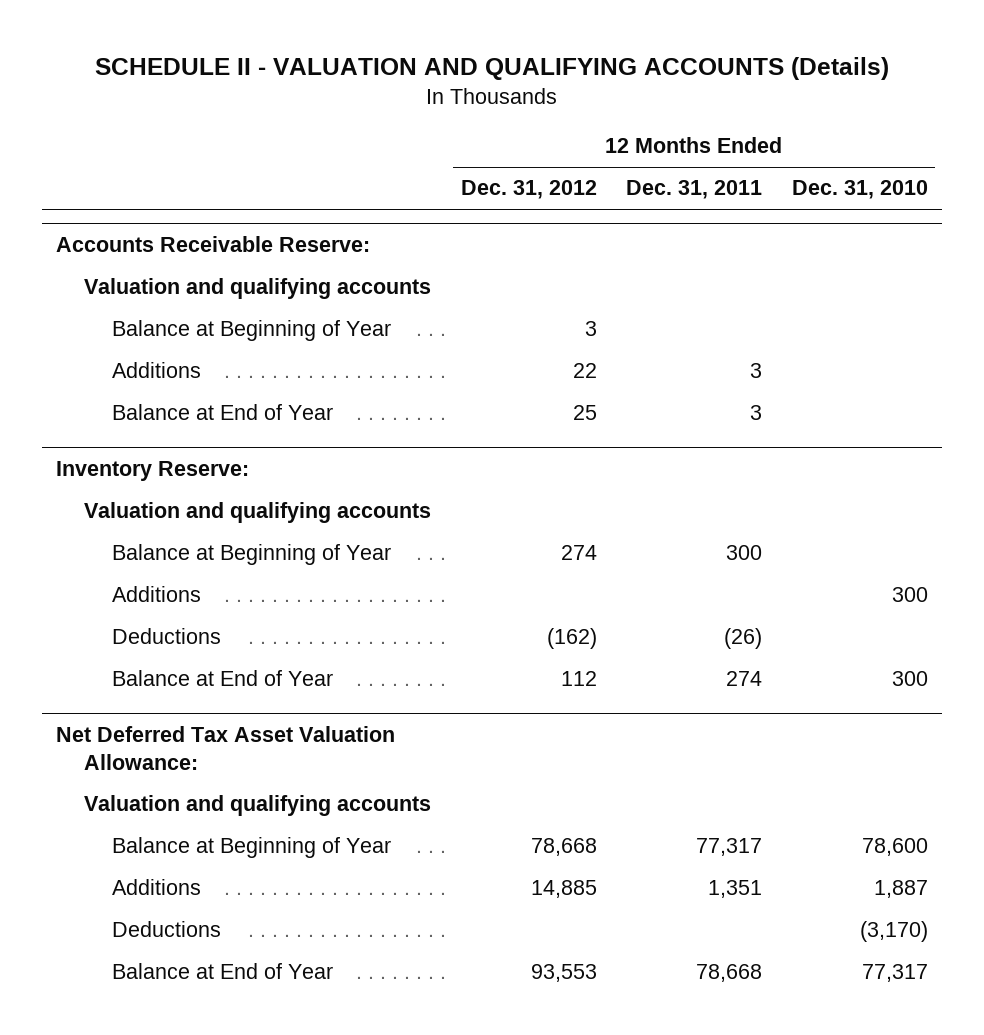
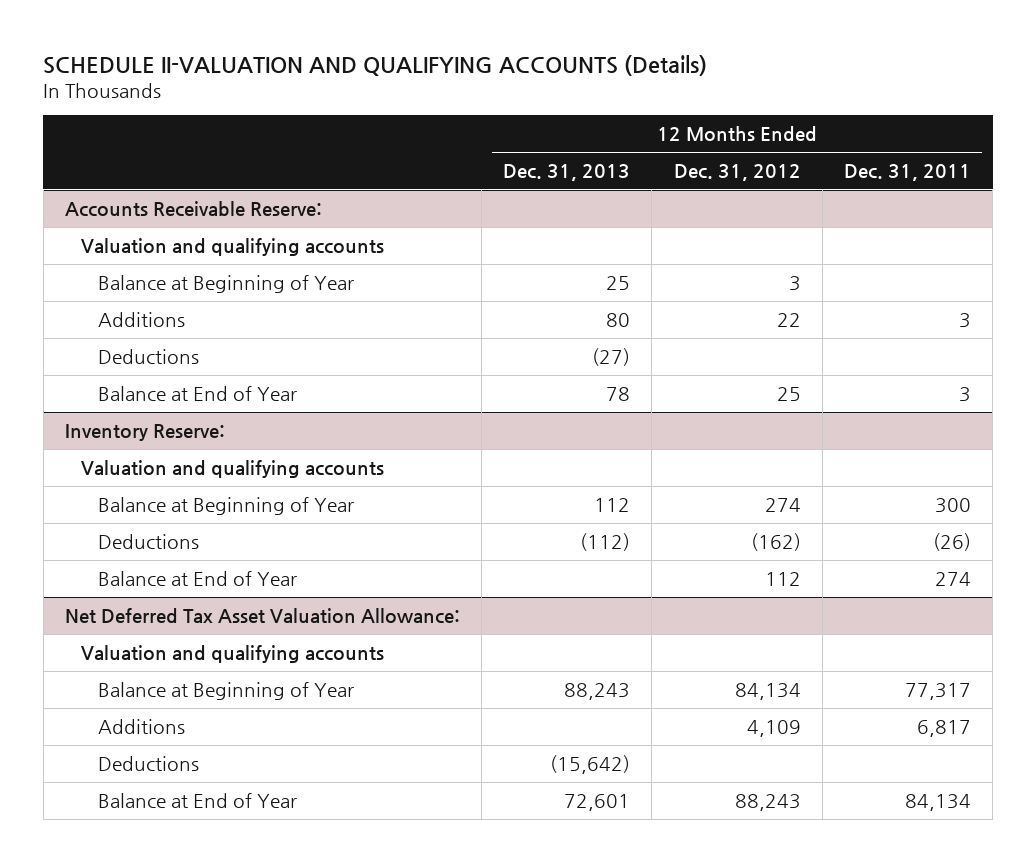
[95,56,890,80] SCHEDULE II - VALUATION AND QUALIFYING ACCOUNTS (Details) -> [43,54,708,76] SCHEDULE II-VALUATION AND QUALIFYING ACCOUNTS (Details)
[791,180,928,200] Dec. 31, 2010 -> none
none -> [503,164,631,182] Dec. 31, 2013
none -> [97,348,199,364] Deductions
[111,586,201,603] Additions -> none
[530,838,597,857] 78,668 -> [734,682,801,700] 84,134
[530,880,597,899] 14,885 -> [746,719,801,737] 4,109
[708,880,763,899] 1,351 -> [917,719,972,737] 6,817
[530,964,597,983] 93,553 -> [734,793,801,811] 88,243
[696,964,763,983] 78,668 -> [905,793,972,811] 84,134

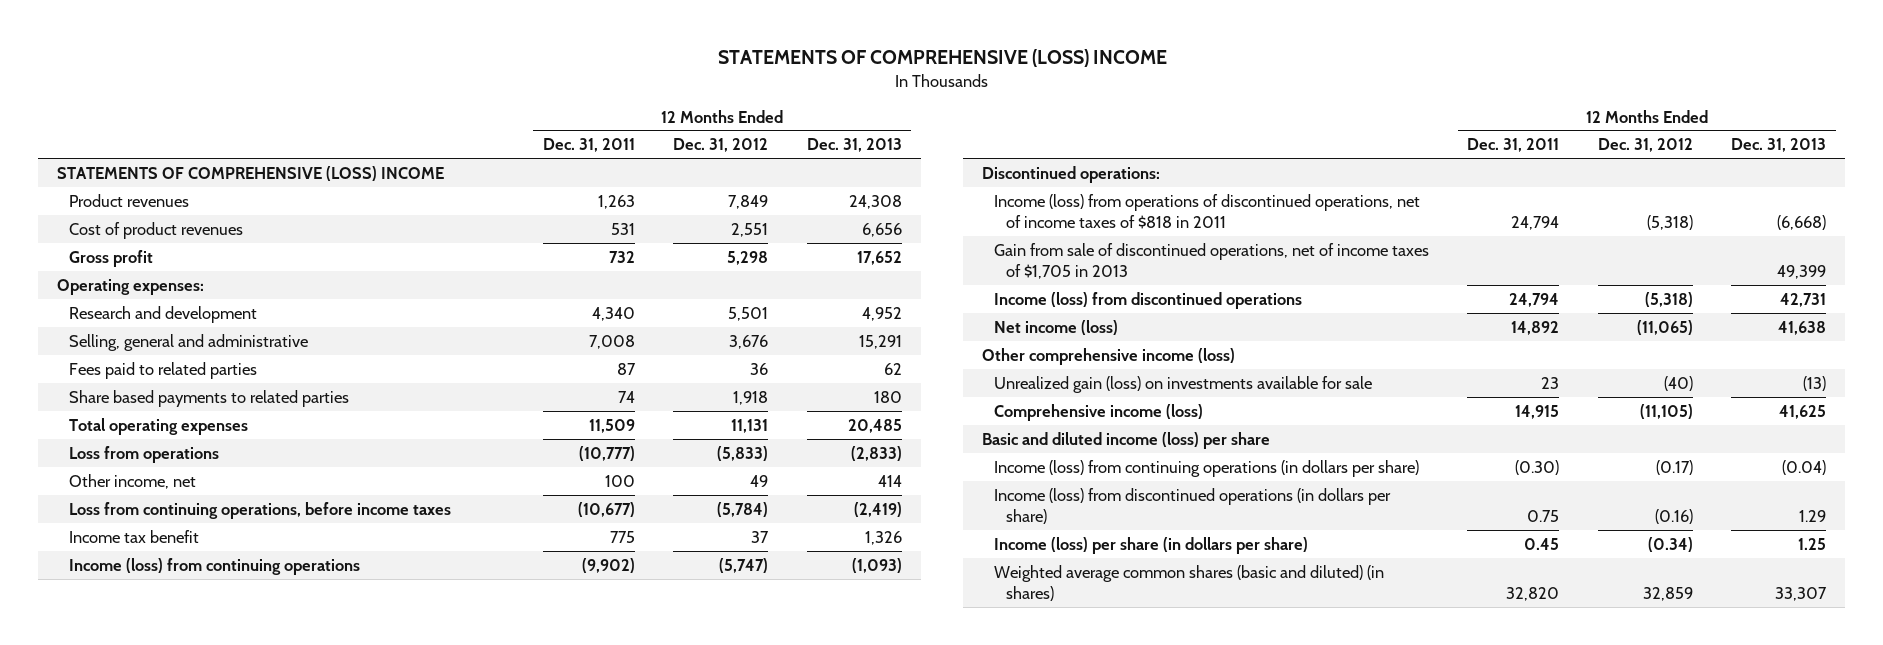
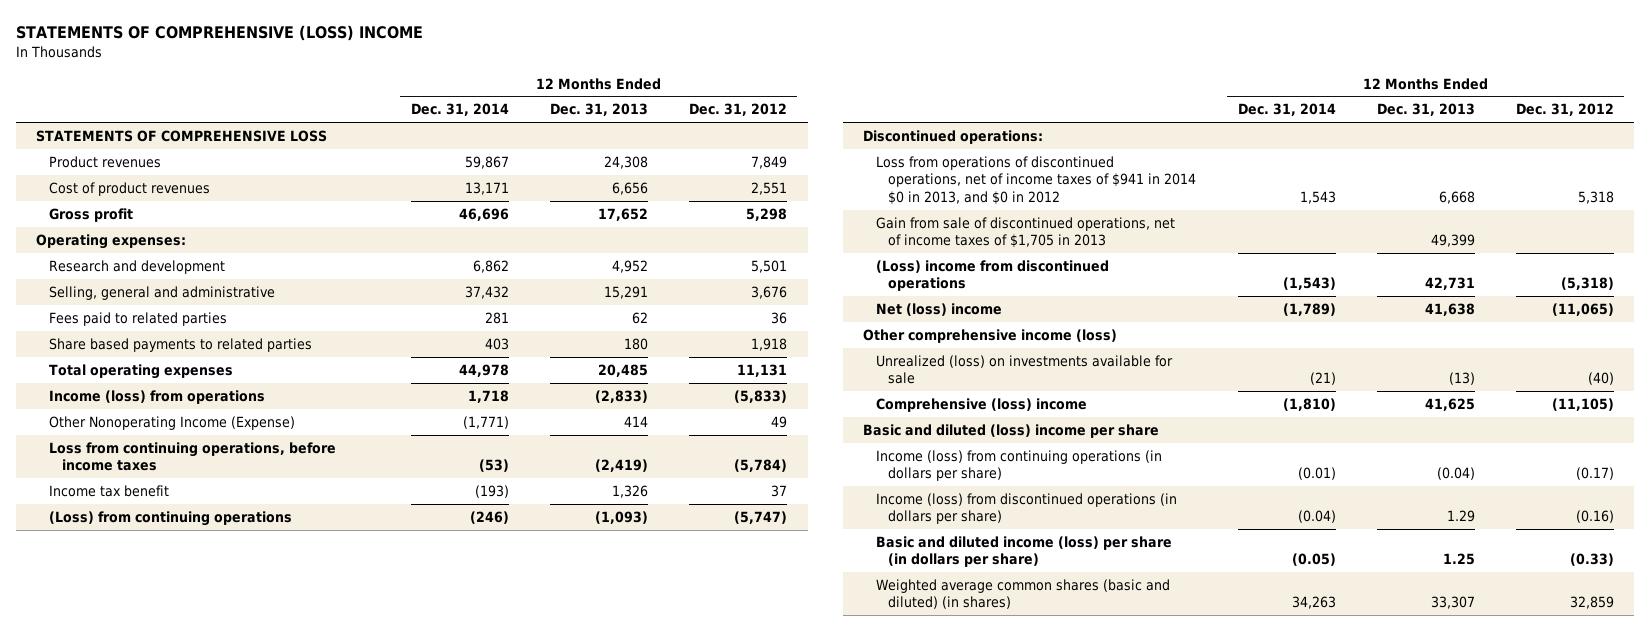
[542,138,635,153] Dec. 31, 2011 -> none
none -> [410,103,509,117] Dec. 31, 2014
[57,165,445,181] STATEMENTS OF COMPREHENSIVE (LOSS) INCOME -> [36,129,328,142] STATEMENTS OF COMPREHENSIVE LOSS
[69,445,220,463] Loss from operations -> [49,389,266,404] Income (loss) from operations
[69,473,197,489] Other income, net -> [49,415,296,430] Other Nonoperating Income (Expense)
[69,557,361,575] Income (loss) from continuing operations -> [49,510,293,526] (Loss) from continuing operations
[993,193,1420,230] Income (loss) from operations of discontinued operations, net of income taxes of $818 in 2011 -> [875,155,1197,205] Loss from operations of discontinued operations, net of income taxes of $941 in 2014 $0 in 2013, and $0 in 2012
[1646,215,1693,231] (5,318) -> [1577,190,1614,204] 5,318
[1777,215,1827,231] (6,668) -> [1438,190,1475,204] 6,668
[993,291,1302,309] Income (loss) from discontinued operations -> [875,259,1109,292] (Loss) income from discontinued operations
[993,319,1118,335] Net income (loss) -> [875,302,1002,316] Net (loss) income
[993,375,1372,393] Unrealized gain (loss) on investments available for sale -> [875,354,1173,385] Unrealized (loss) on investments available for sale
[993,403,1203,421] Comprehensive income (loss) -> [875,397,1087,412] Comprehensive (loss) income
[981,431,1270,449] Basic and diluted income (loss) per share -> [863,423,1160,438] Basic and diluted (loss) income per share
[993,536,1308,554] Income (loss) per share (in dollars per share) -> [875,535,1172,568] Basic and diluted income (loss) per share (in dollars per share)
[1647,536,1693,552] (0.34) -> [1569,553,1614,567] (0.33)

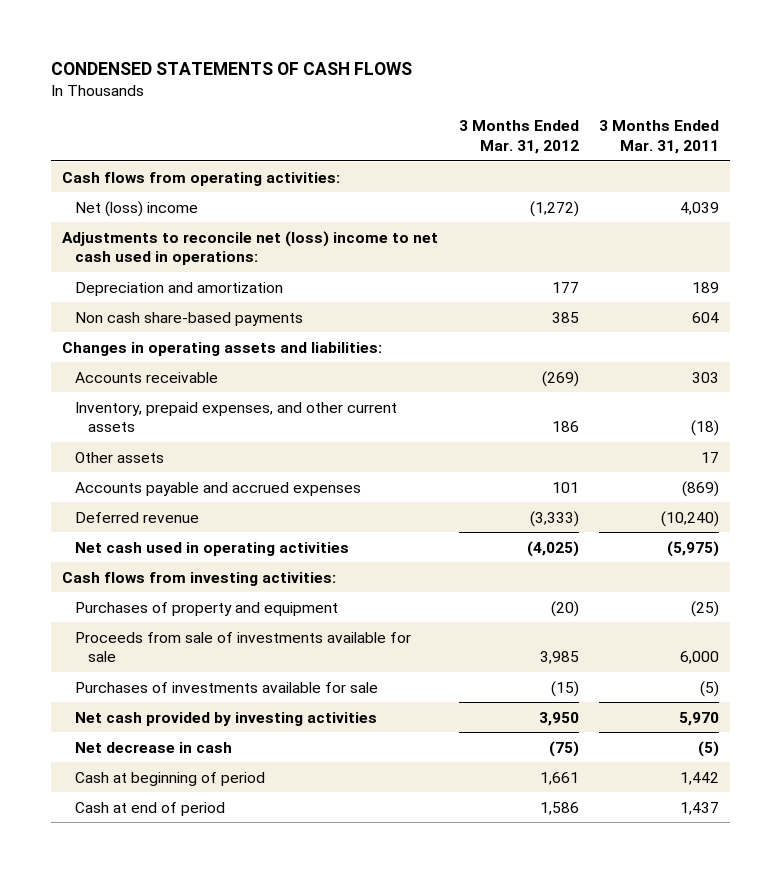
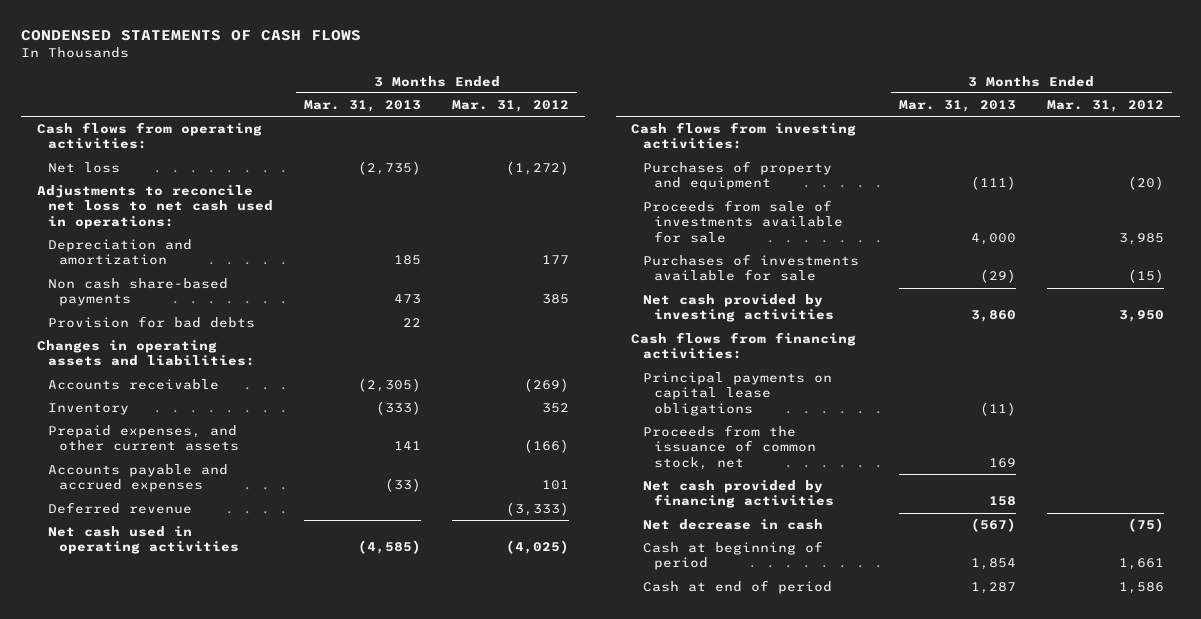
[599,120,720,155] 3 Months Ended Mar. 31, 2011 -> none
none -> [304,99,422,112] Mar. 31, 2013
[74,200,198,217] Net (loss) income -> [47,162,120,174] Net loss
[61,230,438,266] Adjustments to reconcile net (loss) income to net cash used in operations: -> [36,185,273,229] Adjustments to reconcile net loss to net cash used in operations:
none -> [47,316,255,329] Provision for bad debts
[74,451,164,463] Other assets -> none
none -> [47,403,129,416] Inventory
[74,401,397,433] Inventory, prepaid expenses, and other current assets -> [47,425,239,452] Prepaid expenses, and other current assets
[551,421,579,433] 186 -> [524,439,570,454] (166)
none -> [631,332,857,360] Cash flows from financing activities:
none -> [642,372,832,416] Principal payments on capital lease obligations
none -> [642,425,816,470] Proceeds from the issuance of common stock, net
none -> [642,480,834,509] Net cash provided by financing activities

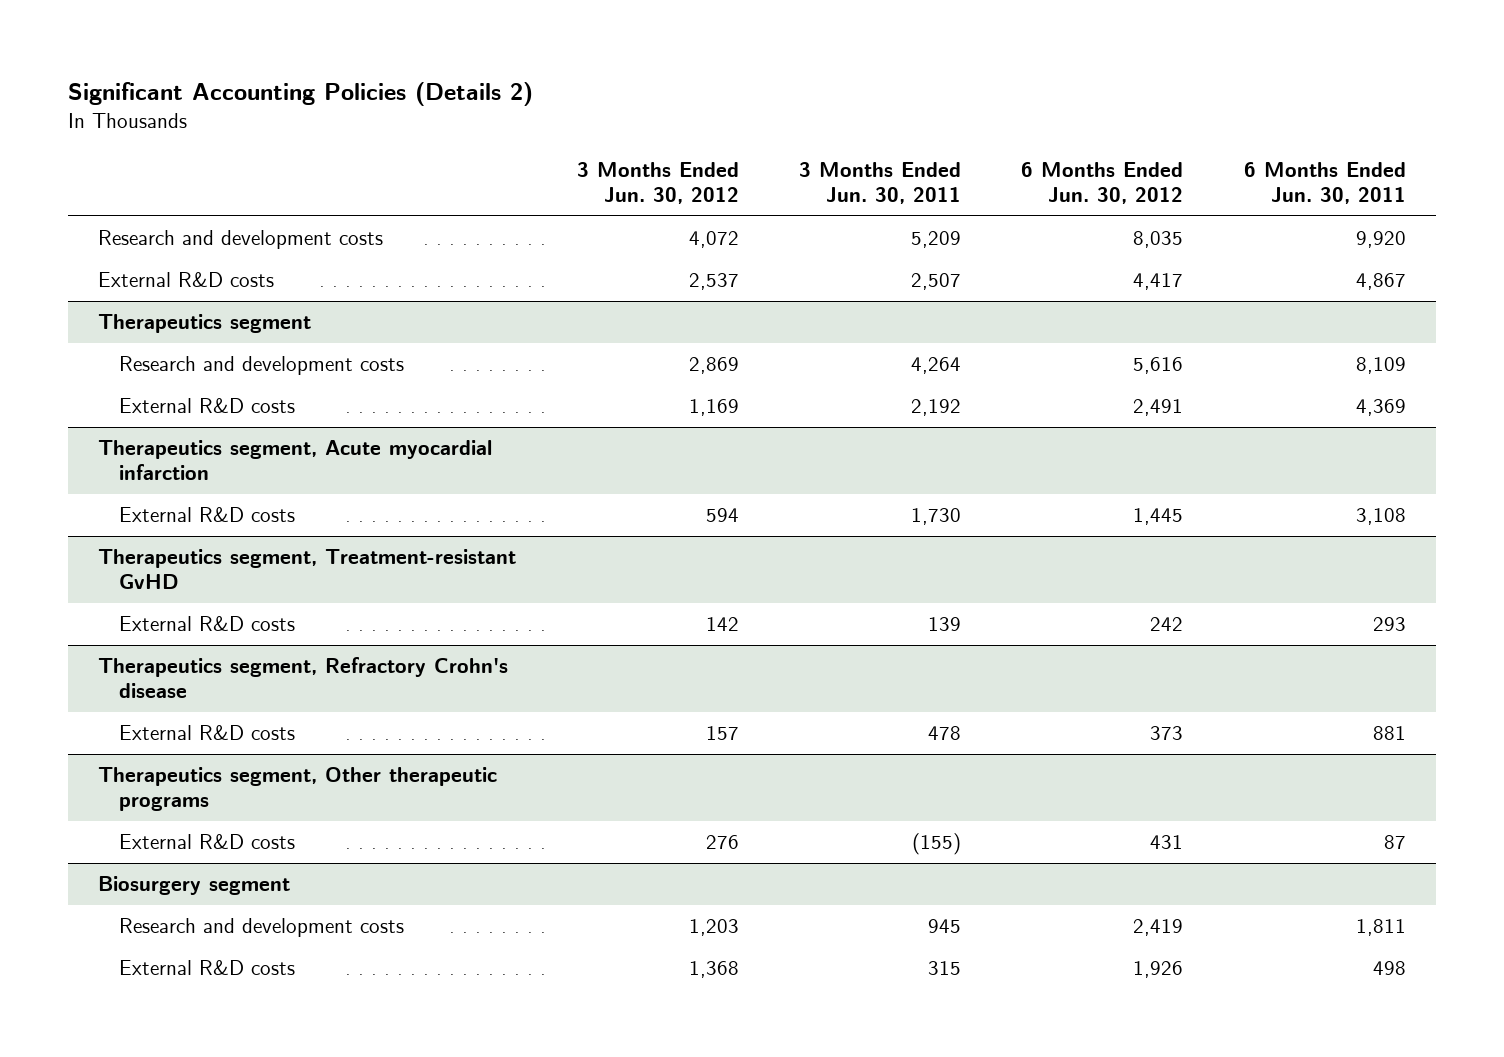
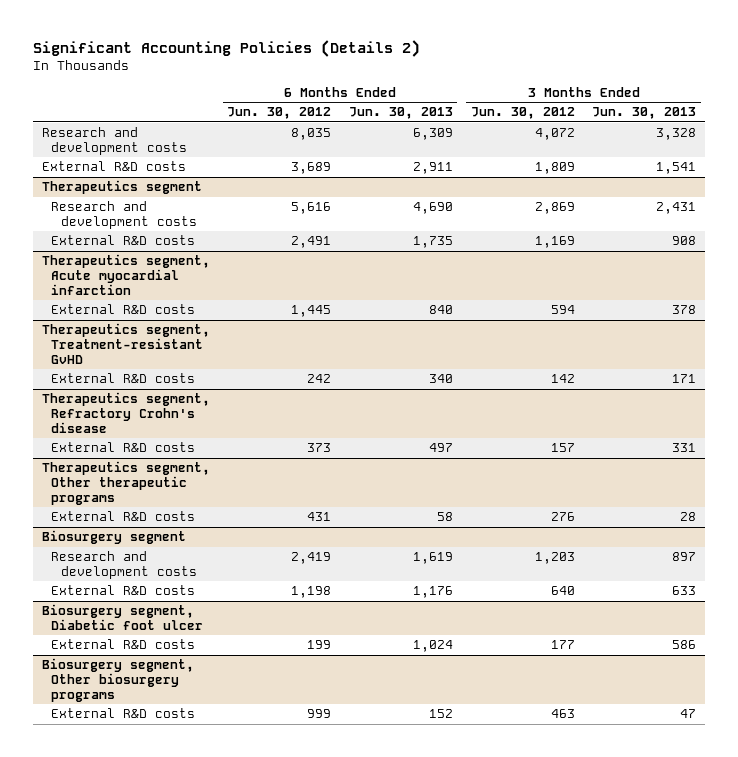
[798,162,961,205] 3 Months Ended Jun. 30, 2011 -> none
[1243,162,1406,205] 6 Months Ended Jun. 30, 2011 -> none
none -> [349,107,454,120] Jun. 30, 2013
none -> [592,107,697,120] Jun. 30, 2013
[688,273,739,291] 2,537 -> [534,162,575,175] 1,809
[1133,273,1184,291] 4,417 -> [291,162,332,175] 3,689
[688,961,739,979] 1,368 -> [550,586,575,596] 640
[1133,961,1184,979] 1,926 -> [291,586,332,599] 1,198
none -> [41,604,204,631] Biosurgery segment, Diabetic foot ulcer
none -> [51,639,196,650] External R&D costs
none -> [41,658,194,702] Biosurgery segment, Other biosurgery programs
none -> [51,708,196,719] External R&D costs

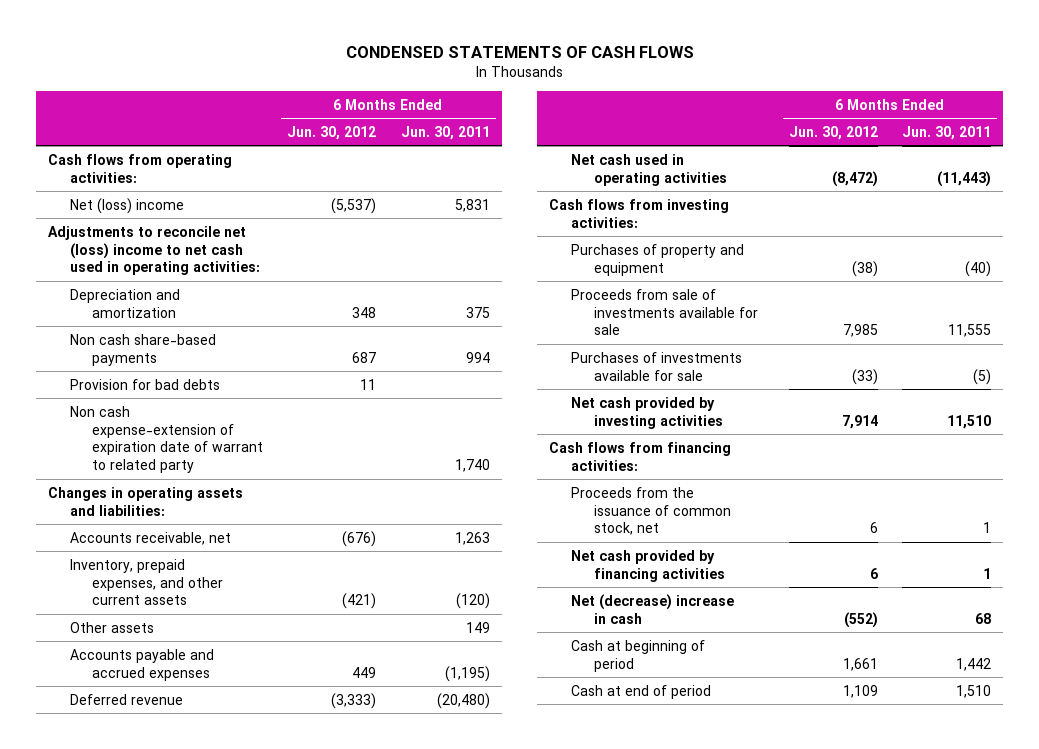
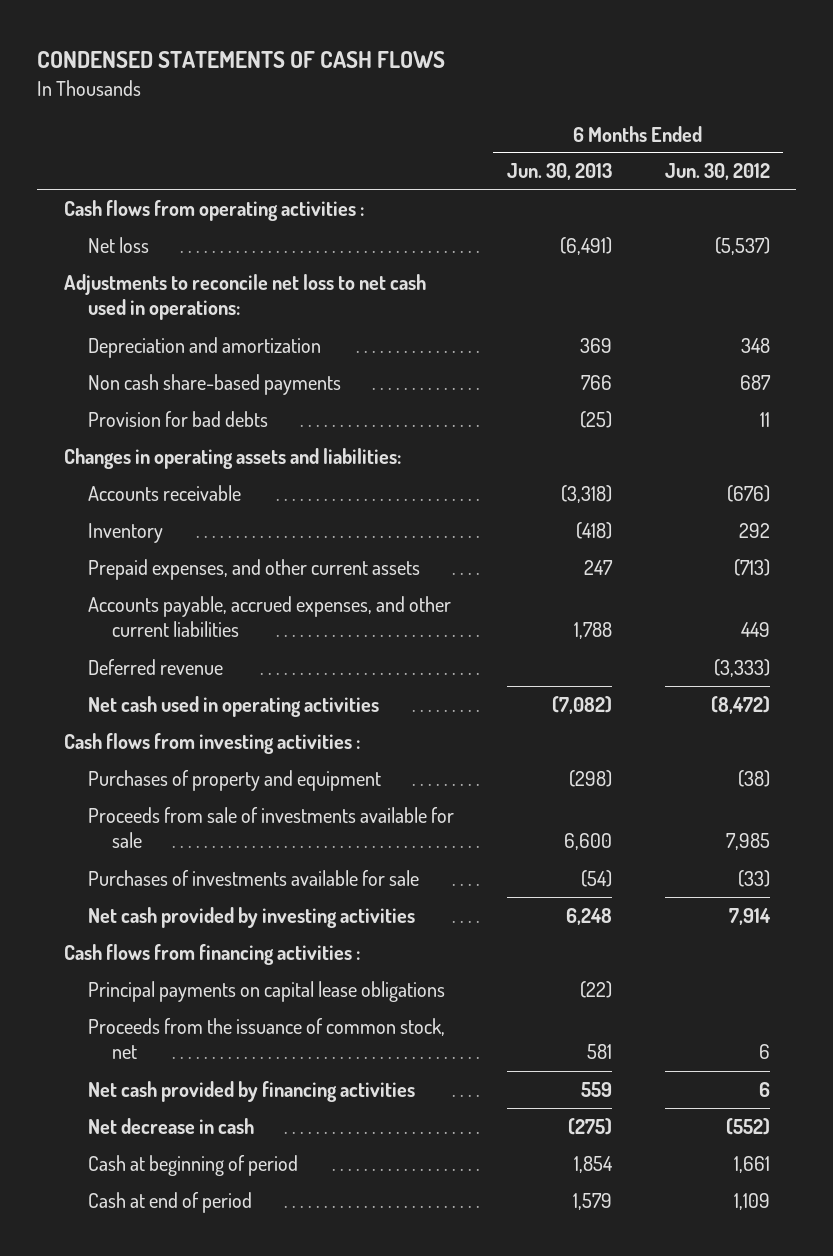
[400,125,490,140] Jun. 30, 2011 -> none
none -> [506,163,612,181] Jun. 30, 2013
[47,153,232,183] Cash flows from operating activities: -> [63,199,364,221] Cash flows from operating activities :
[69,197,184,214] Net (loss) income -> [87,236,149,253] Net loss
[47,225,260,276] Adjustments to reconcile net (loss) income to net cash used in operating activities: -> [63,273,426,321] Adjustments to reconcile net loss to net cash used in operations:
[69,405,263,474] Non cash expense-extension of expiration date of warrant to related party -> none
[69,621,154,633] Other assets -> none
[69,531,231,545] Accounts receivable, net -> [87,484,241,501] Accounts receivable
none -> [87,522,163,543] Inventory
[69,558,223,606] Inventory, prepaid expenses, and other current assets -> [87,558,420,580] Prepaid expenses, and other current assets
[342,593,377,610] (421) -> [733,558,770,576] (713)
[69,648,214,681] Accounts payable and accrued expenses -> [87,595,451,638] Accounts payable, accrued expenses, and other current liabilities
[549,198,730,228] Cash flows from investing activities: -> [63,732,360,754] Cash flows from investing activities :
[549,441,732,471] Cash flows from financing activities: -> [63,943,360,965] Cash flows from financing activities :
none -> [87,980,445,1002] Principal payments on capital lease obligations
[571,593,735,624] Net (decrease) increase in cash -> [87,1117,254,1134] Net decrease in cash

